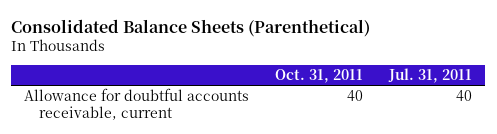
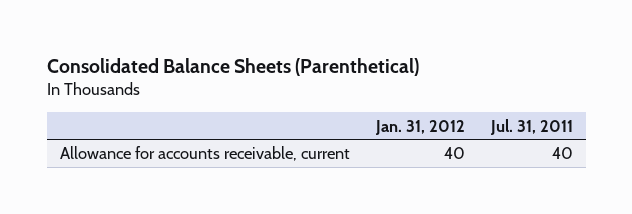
[275,69,364,84] Oct. 31, 2011 -> none
none -> [374,119,465,135] Jan. 31, 2012
[24,88,250,120] Allowance for doubtful accounts receivable, current -> [59,146,350,162] Allowance for accounts receivable, current

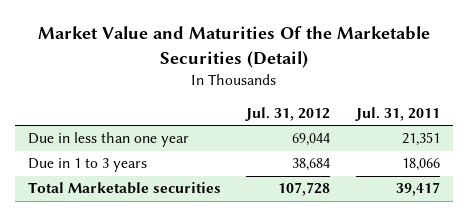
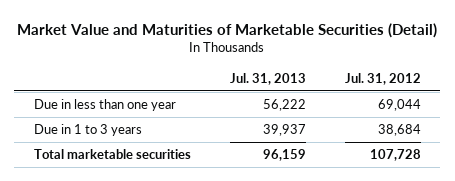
[37,26,430,68] Market Value and Maturities Of the Marketable Securities (Detail) -> [17,22,438,38] Market Value and Maturities of Marketable Securities (Detail)
[354,107,440,122] Jul. 31, 2011 -> none
none -> [229,72,306,85] Jul. 31, 2013
[27,182,221,195] Total Marketable securities -> [33,149,191,160] Total marketable securities

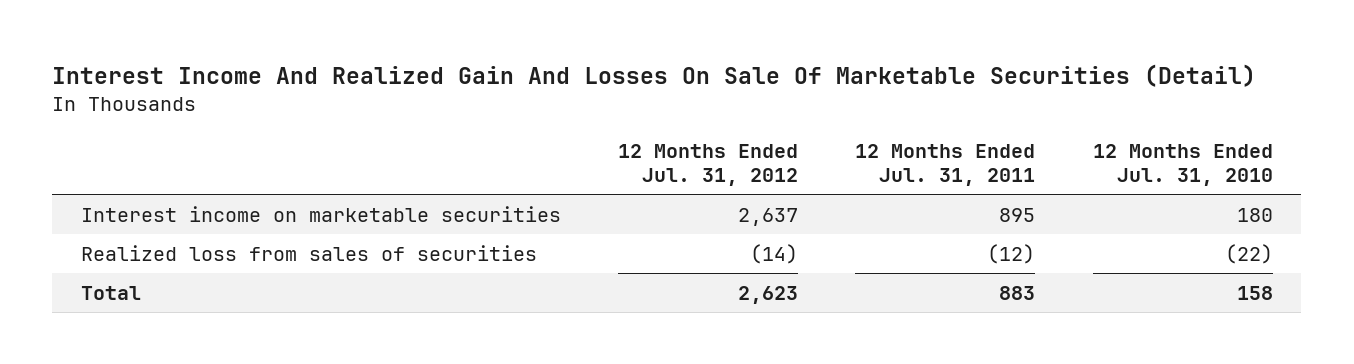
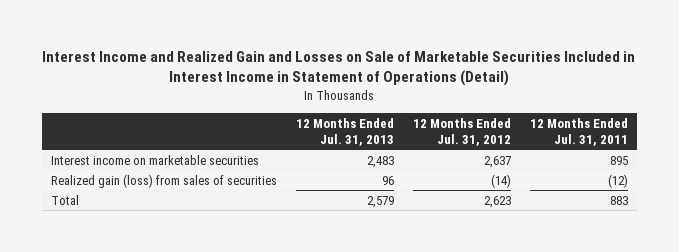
[52,63,1257,87] Interest Income And Realized Gain And Losses On Sale Of Marketable Securities (Detail) -> [42,50,636,87] Interest Income and Realized Gain and Losses on Sale of Marketable Securities Included in Interest Income in Statement of Operations (Detail)
[1092,144,1273,187] 12 Months Ended Jul. 31, 2010 -> none
none -> [295,117,394,146] 12 Months Ended Jul. 31, 2013
[81,244,538,261] Realized loss from sales of securities -> [50,173,277,188] Realized gain (loss) from sales of securities

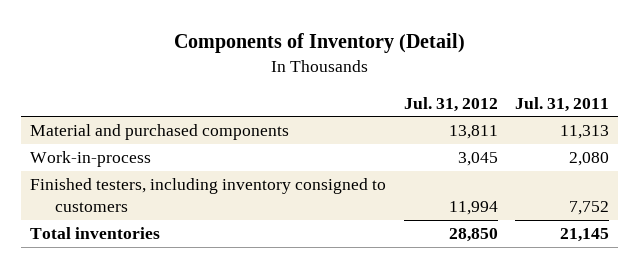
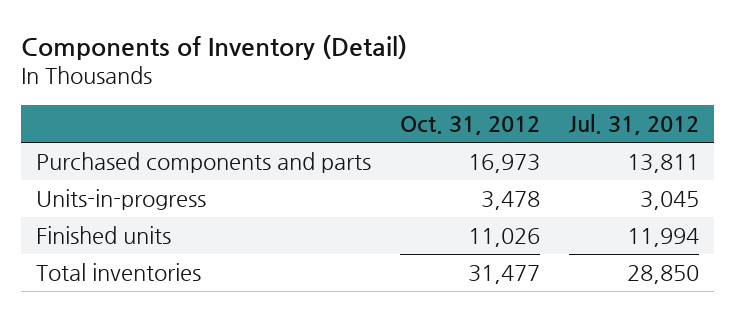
[515,96,610,112] Jul. 31, 2011 -> none
none -> [400,115,541,135] Oct. 31, 2012
[30,124,290,141] Material and purchased components -> [36,152,372,174] Purchased components and parts
[30,151,152,168] Work-in-process -> [36,189,207,211] Units-in-progress
[30,178,387,212] Finished testers, including inventory consigned to customers -> [36,226,172,245] Finished units

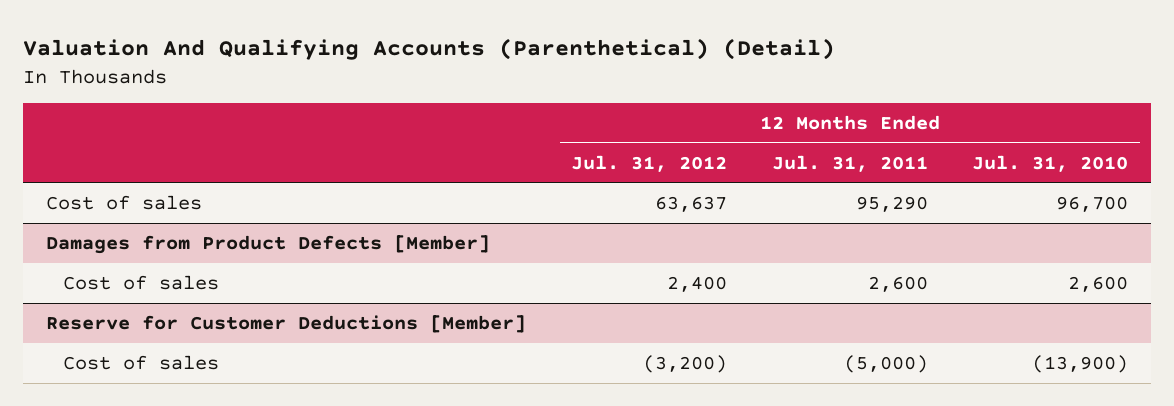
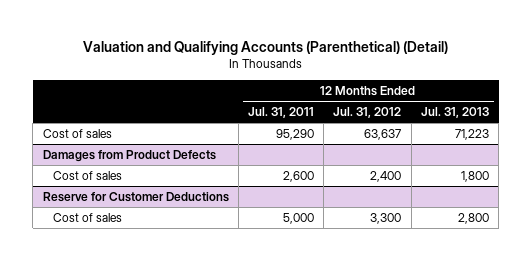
[23,38,836,61] Valuation And Qualifying Accounts (Parenthetical) (Detail) -> [82,40,448,55] Valuation and Qualifying Accounts (Parenthetical) (Detail)
[972,154,1129,172] Jul. 31, 2010 -> none
none -> [420,107,489,119] Jul. 31, 2013
[45,234,490,254] Damages from Product Defects [Member] -> [42,149,216,162] Damages from Product Defects
[45,314,526,333] Reserve for Customer Deductions [Member] -> [42,191,229,202] Reserve for Customer Deductions
[642,354,727,373] (3,200) -> [370,212,402,224] 3,300
[843,354,928,373] (5,000) -> [283,212,315,224] 5,000

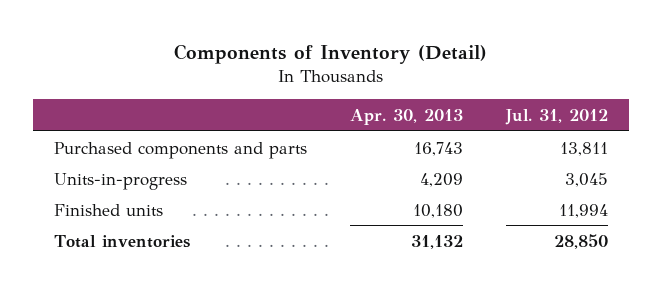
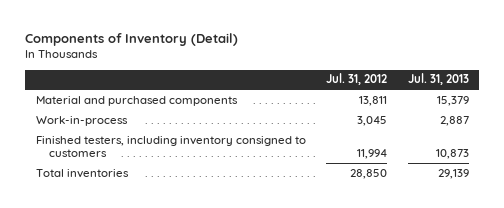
[349,108,463,125] Apr. 30, 2013 -> none
none -> [407,73,469,86] Jul. 31, 2013
[54,141,308,159] Purchased components and parts -> [35,95,238,106] Material and purchased components
[54,172,188,190] Units-in-progress -> [35,115,128,126] Work-in-process
[54,203,164,216] Finished units -> [35,135,306,157] Finished testers, including inventory consigned to customers

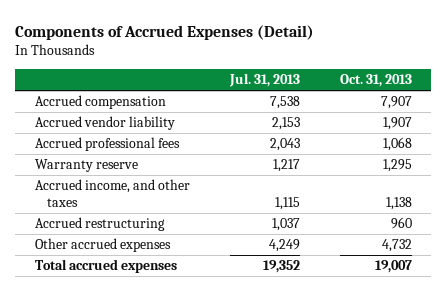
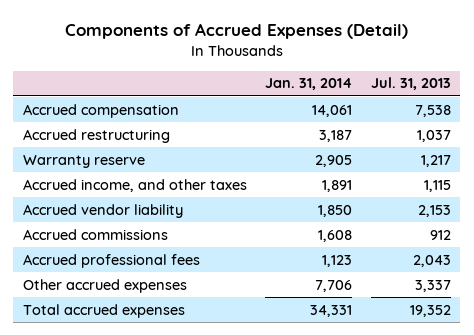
[339,74,412,88] Oct. 31, 2013 -> none
none -> [265,78,353,91] Jan. 31, 2014
[35,217,166,232] Accrued restructuring -> [22,128,170,143] Accrued restructuring
[35,116,176,131] Accrued vendor liability -> [22,203,183,218] Accrued vendor liability
none -> [22,228,168,240] Accrued commissions
[35,137,181,152] Accrued professional fees -> [22,253,200,268] Accrued professional fees
[268,239,300,253] 4,249 -> [414,279,451,292] 3,337

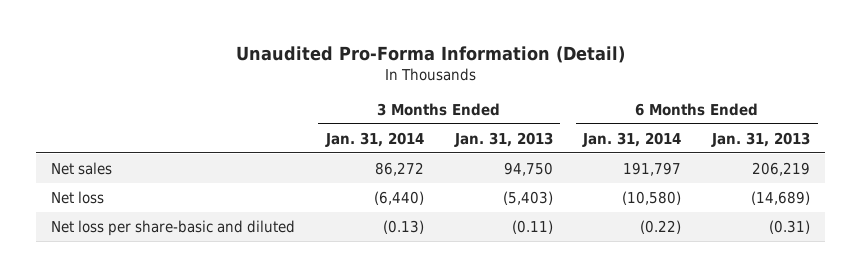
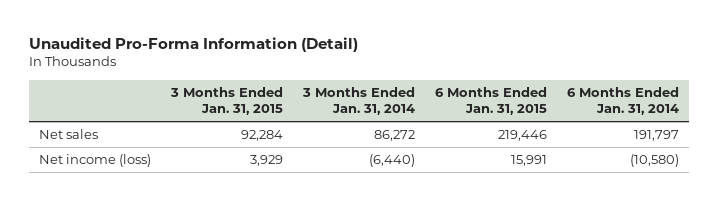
[453,131,553,147] Jan. 31, 2013 -> none
[710,131,810,147] Jan. 31, 2013 -> none
none -> [169,86,283,116] 3 Months Ended Jan. 31, 2015
none -> [434,86,547,116] 6 Months Ended Jan. 31, 2015
[51,219,296,236] Net loss per share-basic and diluted -> none
[51,190,105,204] Net loss -> [38,154,151,168] Net income (loss)

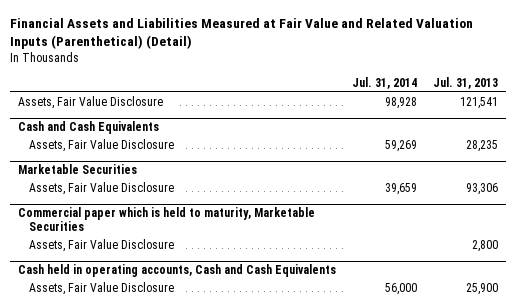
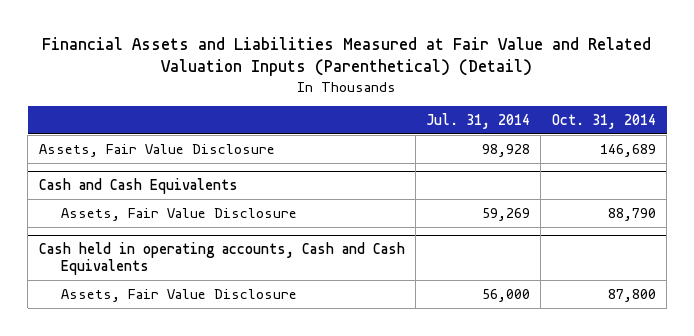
[433,76,499,89] Jul. 31, 2013 -> none
none -> [551,113,656,129] Oct. 31, 2014
[17,164,137,175] Marketable Securities -> none
[28,182,174,196] Assets, Fair Value Disclosure -> none
[17,207,315,232] Commercial paper which is held to maturity, Marketable Securities -> none
[28,239,174,253] Assets, Fair Value Disclosure -> none

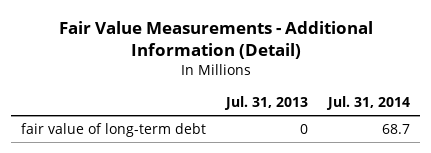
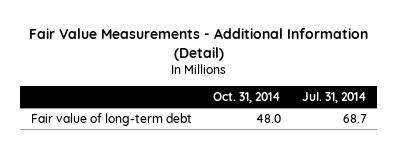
[224,96,309,111] Jul. 31, 2013 -> none
none -> [212,92,281,104] Oct. 31, 2014
[21,123,207,138] fair value of long-term debt -> [30,112,192,126] Fair value of long-term debt

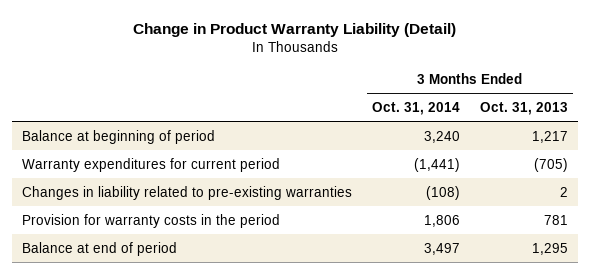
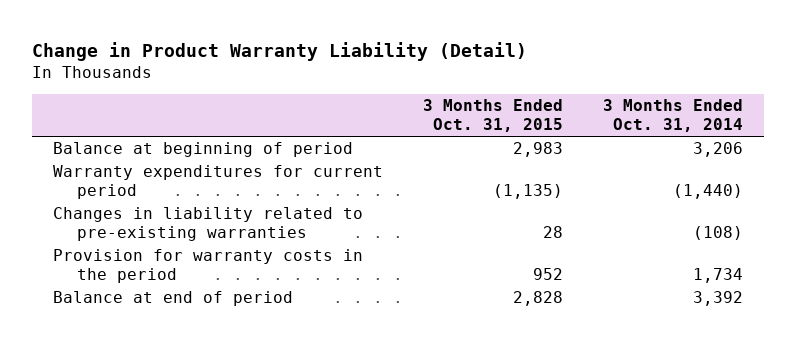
[480,102,569,116] Oct. 31, 2013 -> none
none -> [422,99,563,133] 3 Months Ended Oct. 31, 2015
[424,130,461,143] 3,240 -> [693,142,744,158] 3,206
[414,157,461,172] (1,441) -> [673,184,744,200] (1,440)
[424,214,461,227] 1,806 -> [693,268,744,284] 1,734
[424,242,461,255] 3,497 -> [693,291,744,307] 3,392

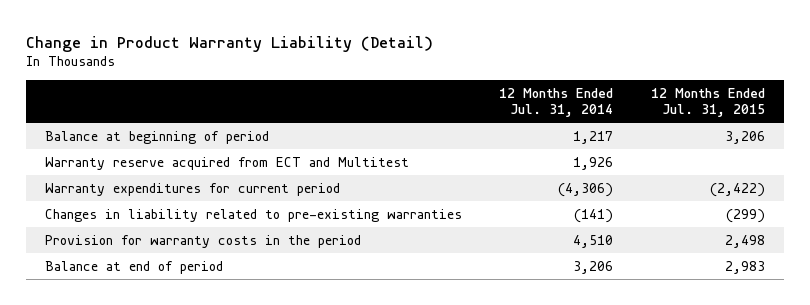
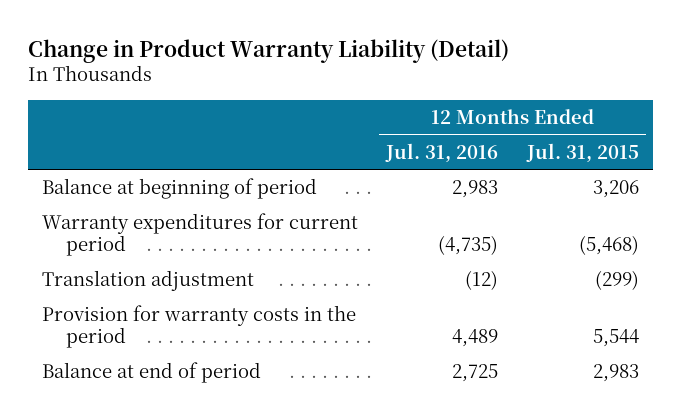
[499,87,614,117] 12 Months Ended Jul. 31, 2014 -> none
none -> [385,142,499,163] Jul. 31, 2016
[44,156,409,170] Warranty reserve acquired from ECT and Multitest -> none
[709,182,765,197] (2,422) -> [578,235,639,256] (5,468)
[44,208,462,222] Changes in liability related to pre-existing warranties -> [42,270,255,292] Translation adjustment
[724,234,765,248] 2,498 -> [592,329,639,348] 5,544

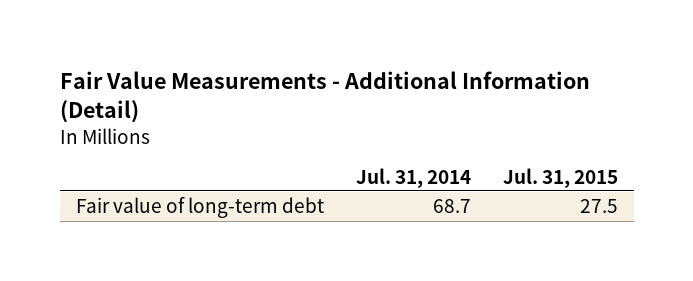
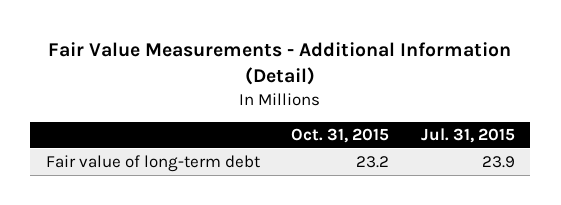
[355,167,471,188] Jul. 31, 2014 -> none
none -> [291,128,390,144] Oct. 31, 2015
[579,199,618,214] 27.5 -> [481,156,515,169] 23.9

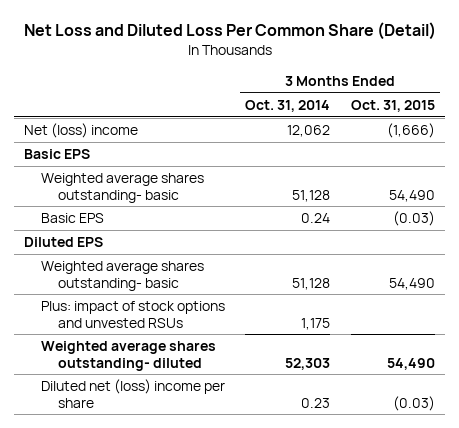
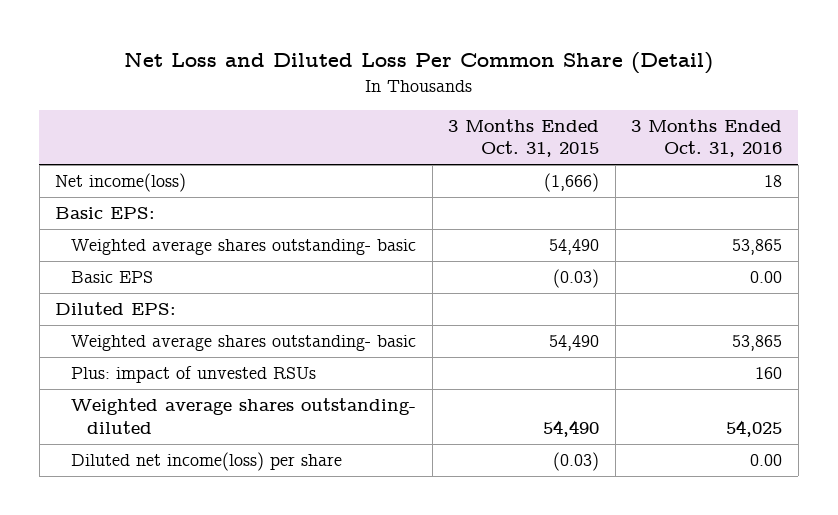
[245,100,331,113] Oct. 31, 2014 -> none
none -> [631,118,783,158] 3 Months Ended Oct. 31, 2016
[24,123,139,139] Net (loss) income -> [55,173,187,193] Net income(loss)
[24,149,91,160] Basic EPS -> [55,207,156,220] Basic EPS:
[24,237,104,248] Diluted EPS -> [55,302,177,316] Diluted EPS:
[40,301,225,328] Plus: impact of stock options and unvested RSUs -> [71,366,317,384] Plus: impact of unvested RSUs
[40,379,225,408] Diluted net (loss) income per share -> [71,452,343,472] Diluted net income(loss) per share

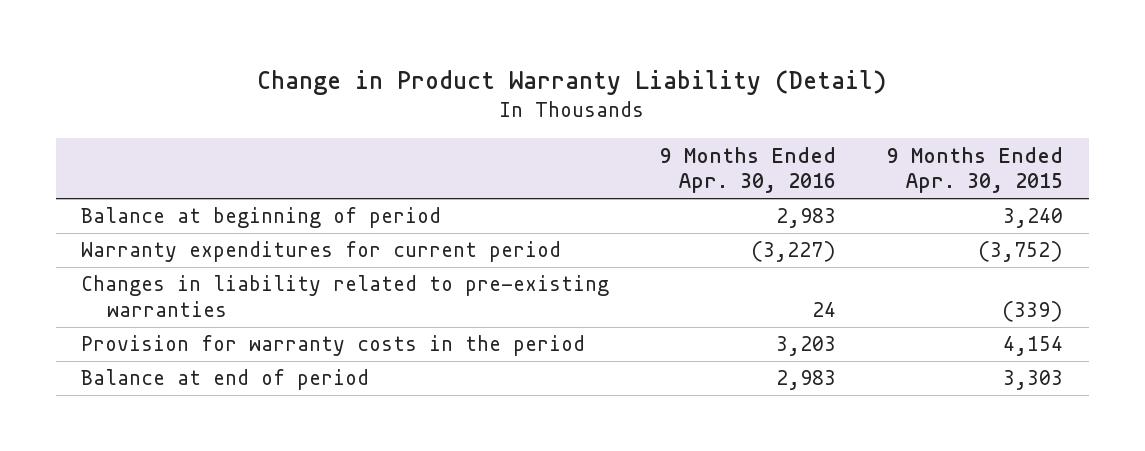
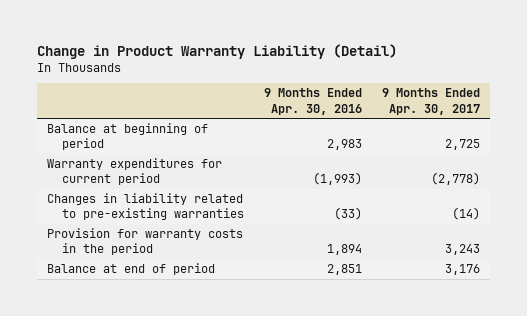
[887,146,1064,194] 9 Months Ended Apr. 30, 2015 -> none
none -> [381,88,480,115] 9 Months Ended Apr. 30, 2017
[751,241,837,263] (3,227) -> [312,172,362,186] (1,993)
[812,302,837,318] 24 -> [333,207,362,221] (33)
[776,336,837,357] 3,203 -> [326,244,362,256] 1,894
[776,370,837,391] 2,983 -> [326,264,362,276] 2,851

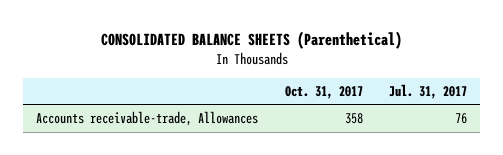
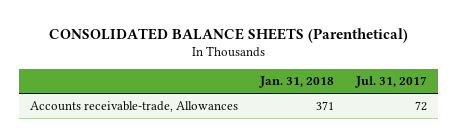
[284,85,363,99] Oct. 31, 2017 -> none
none -> [259,76,335,89] Jan. 31, 2018
[454,113,467,125] 76 -> [415,101,428,112] 72

